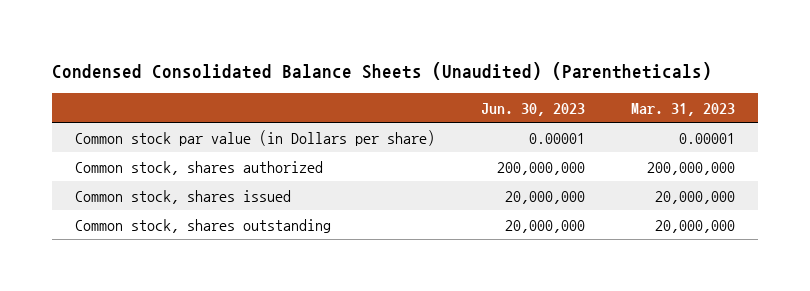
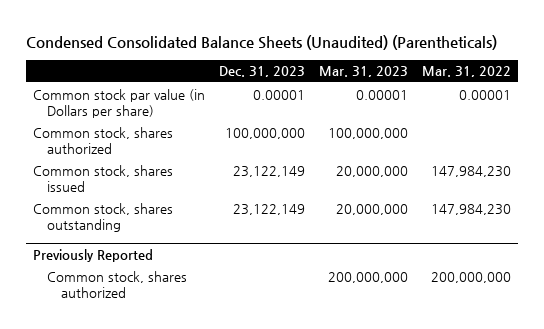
[481,102,586,116] Jun. 30, 2023 -> none
none -> [219,66,306,78] Dec. 31, 2023
none -> [421,66,511,78] Mar. 31, 2022
[646,161,735,175] 200,000,000 -> [328,127,409,139] 100,000,000
none -> [33,248,154,262] Previously Reported
none -> [47,270,188,298] Common stock, shares authorized

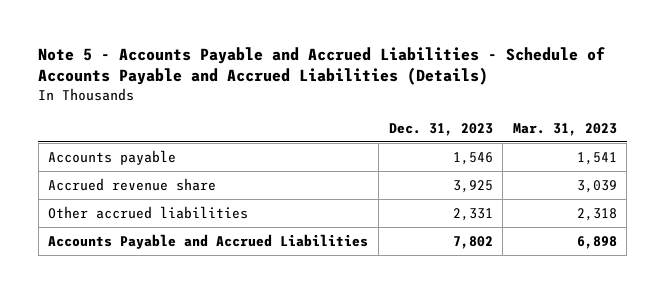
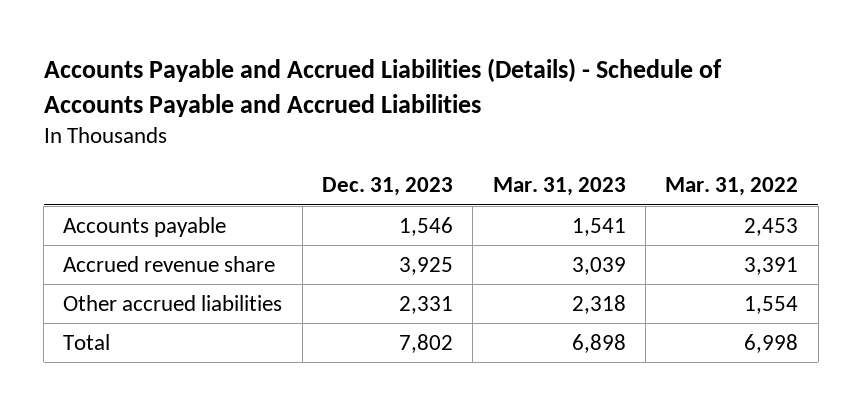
[38,46,606,86] Note 5 - Accounts Payable and Accrued Liabilities - Schedule of Accounts Payable and Accrued Liabilities (Details) -> [43,58,722,117] Accounts Payable and Accrued Liabilities (Details) - Schedule of Accounts Payable and Accrued Liabilities
none -> [665,177,799,197] Mar. 31, 2022
[48,233,369,249] Accounts Payable and Accrued Liabilities -> [63,333,111,350] Total

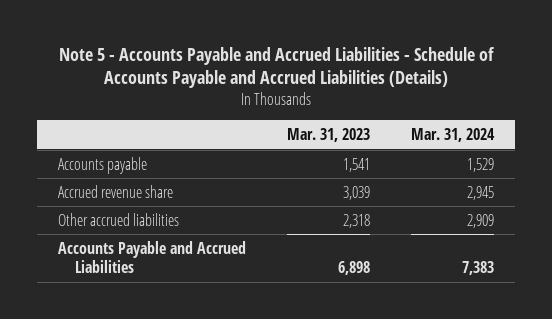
[43,58,722,117] Accounts Payable and Accrued Liabilities (Details) - Schedule of Accounts Payable and Accrued Liabilities -> [58,46,495,89] Note 5 - Accounts Payable and Accrued Liabilities - Schedule of Accounts Payable and Accrued Liabilities (Details)
[321,177,453,197] Dec. 31, 2023 -> none
[665,177,799,197] Mar. 31, 2022 -> none
none -> [410,127,495,142] Mar. 31, 2024
[63,333,111,350] Total -> [57,240,246,274] Accounts Payable and Accrued Liabilities

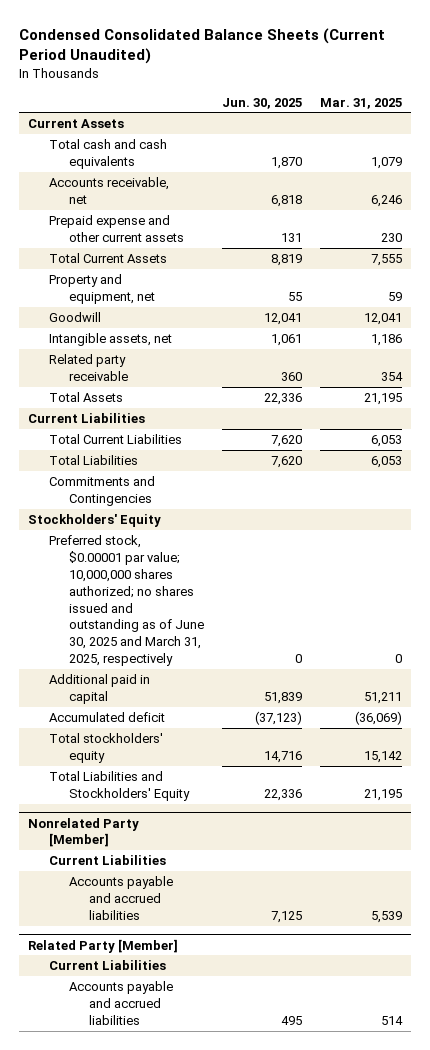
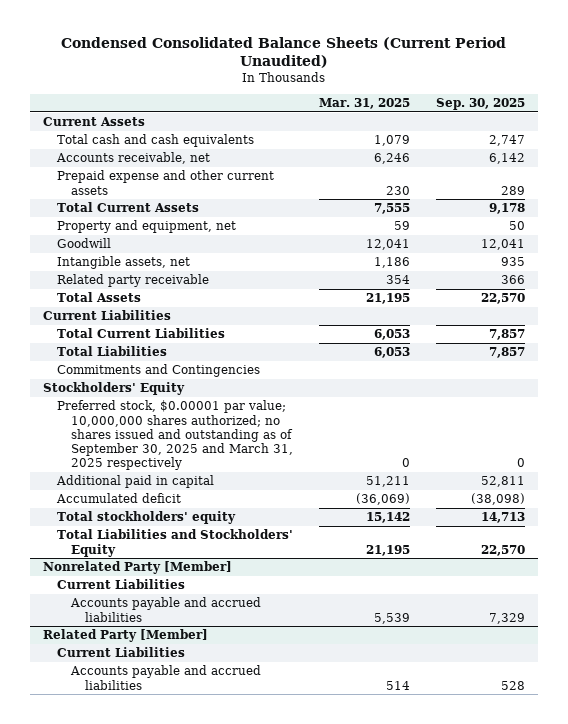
[221,97,302,109] Jun. 30, 2025 -> none
none -> [436,97,526,110] Sep. 30, 2025
[48,535,205,667] Preferred stock, $0.00001 par value; 10,000,000 shares authorized; no shares issued and outstanding as of June 30, 2025 and March 31, 2025, respectively -> [57,400,294,471] Preferred stock, $0.00001 par value; 10,000,000 shares authorized; no shares issued and outstanding as of September 30, 2025 and March 31, 2025 respectively

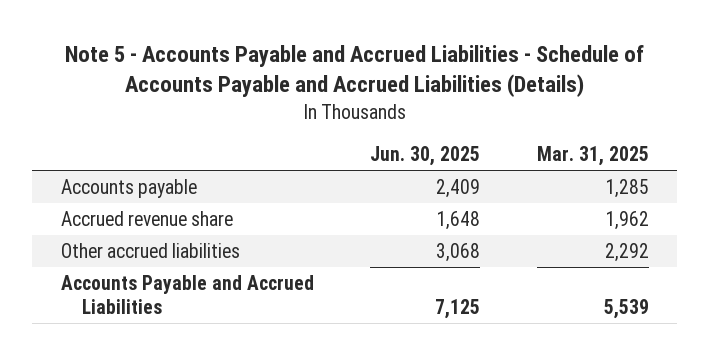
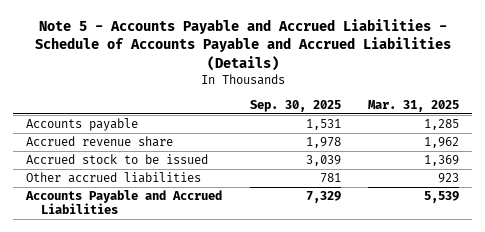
[370,146,481,167] Jun. 30, 2025 -> none
none -> [249,99,341,112] Sep. 30, 2025
none -> [26,154,209,165] Accrued stock to be issued
[605,243,650,263] 2,292 -> [437,173,459,184] 923

